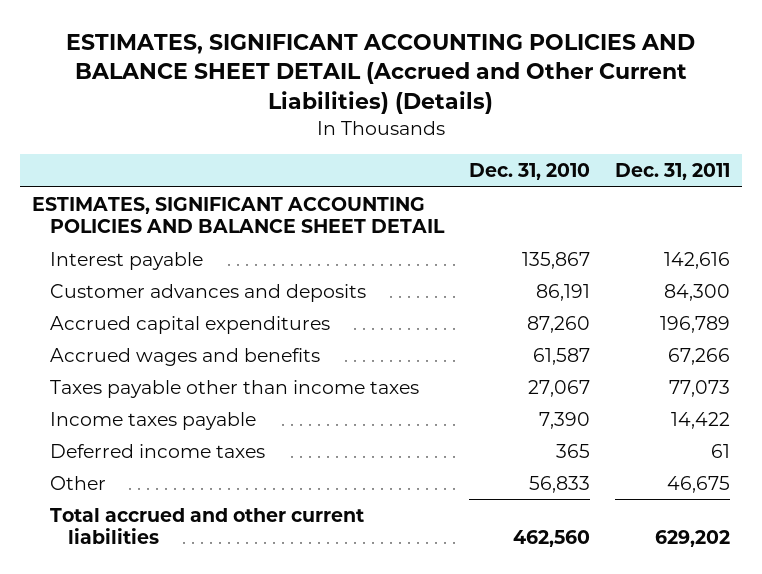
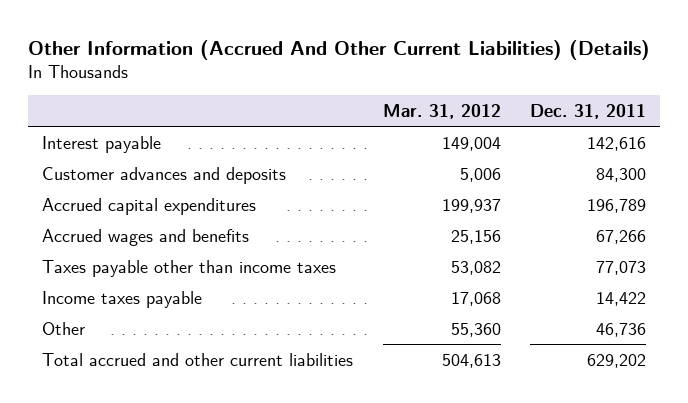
[66,33,696,115] ESTIMATES, SIGNIFICANT ACCOUNTING POLICIES AND BALANCE SHEET DETAIL (Accrued and Other Current Liabilities) (Details) -> [27,39,650,60] Other Information (Accrued And Other Current Liabilities) (Details)
[468,163,590,181] Dec. 31, 2010 -> none
none -> [382,103,501,119] Mar. 31, 2012
[32,196,445,234] ESTIMATES, SIGNIFICANT ACCOUNTING POLICIES AND BALANCE SHEET DETAIL -> none
[49,443,265,458] Deferred income taxes -> none
[666,475,730,493] 46,675 -> [595,322,646,337] 46,736

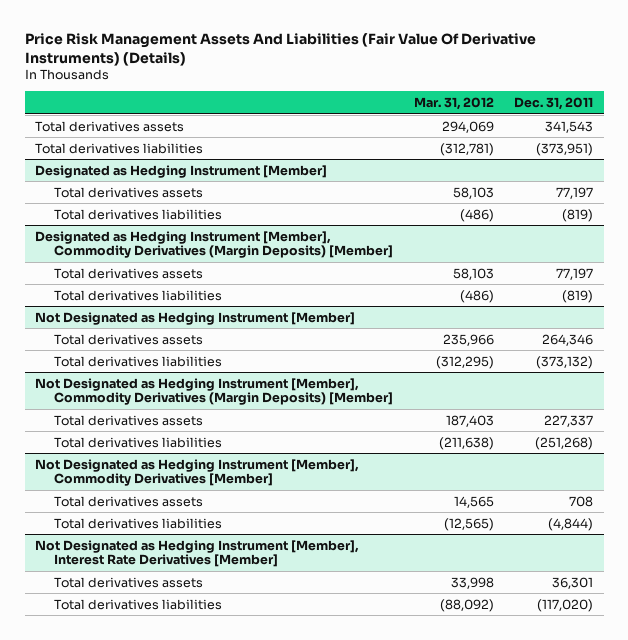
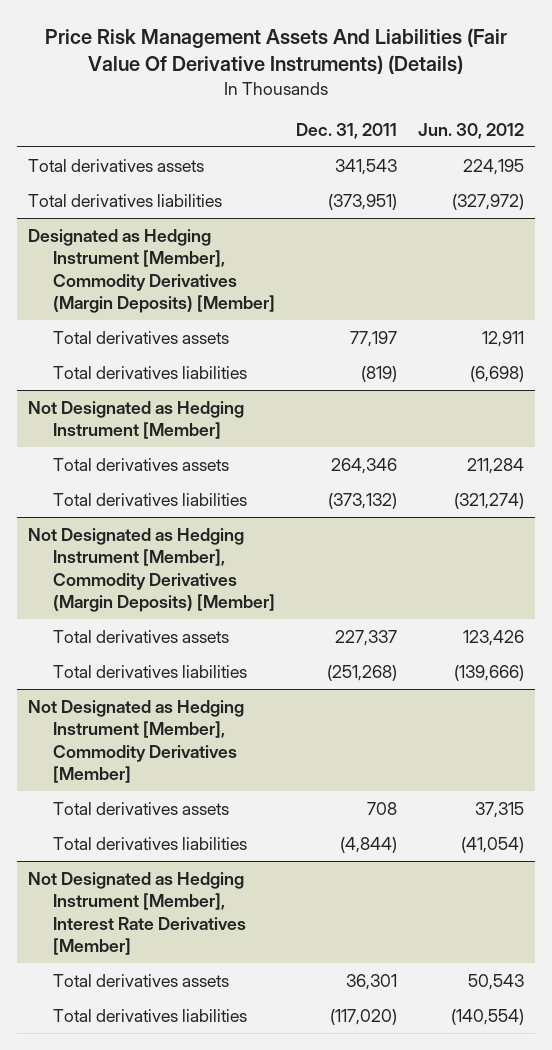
[413,97,494,111] Mar. 31, 2012 -> none
none -> [418,122,525,139] Jun. 30, 2012
[35,164,328,178] Designated as Hedging Instrument [Member] -> none
[53,186,203,198] Total derivatives assets -> none
[53,208,222,220] Total derivatives liabilities -> none

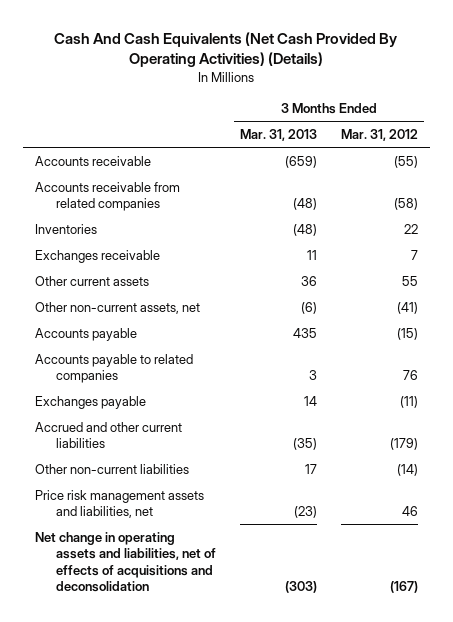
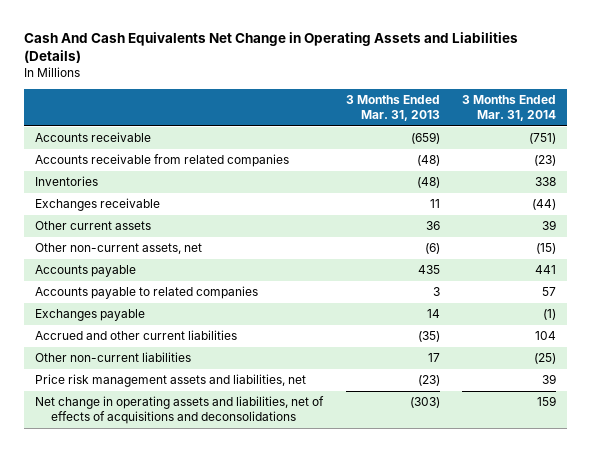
[54,31,398,68] Cash And Cash Equivalents (Net Cash Provided By Operating Activities) (Details) -> [24,31,519,63] Cash And Cash Equivalents Net Change in Operating Assets and Liabilities (Details)
[340,129,418,142] Mar. 31, 2012 -> none
none -> [462,95,557,122] 3 Months Ended Mar. 31, 2014
[35,531,216,593] Net change in operating assets and liabilities, net of effects of acquisitions and deconsolidation -> [35,396,325,425] Net change in operating assets and liabilities, net of effects of acquisitions and deconsolidations

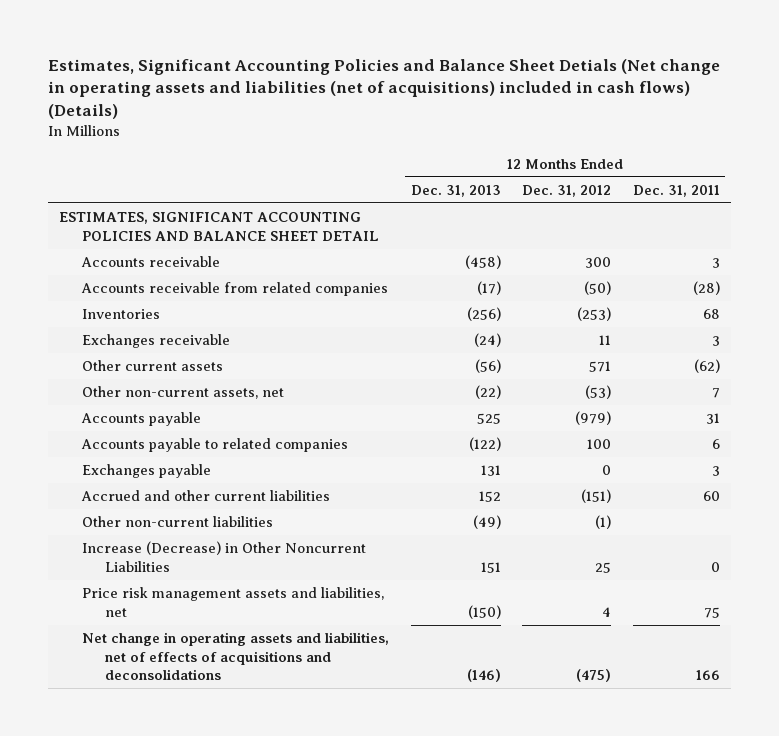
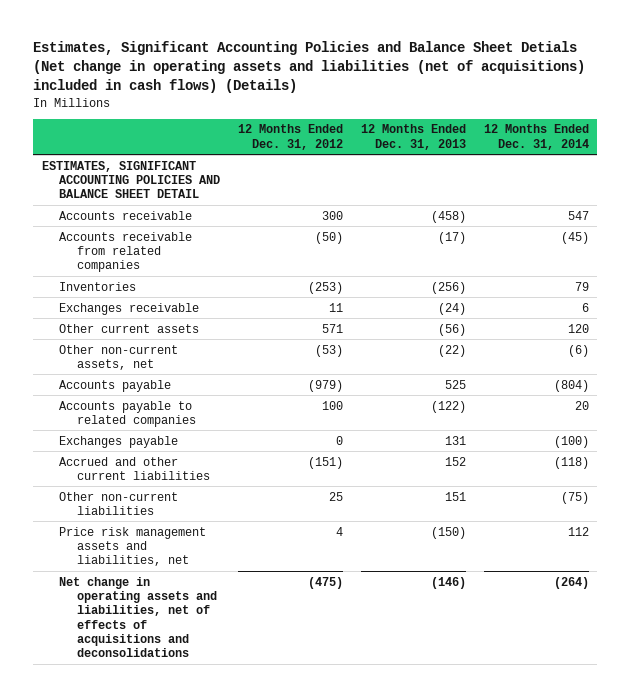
[632,184,720,197] Dec. 31, 2011 -> none
none -> [483,124,589,150] 12 Months Ended Dec. 31, 2014
[81,541,366,572] Increase (Decrease) in Other Noncurrent Liabilities -> none
[472,515,501,530] (49) -> [444,491,466,501] 151
[595,515,612,530] (1) -> [329,491,344,501] 25

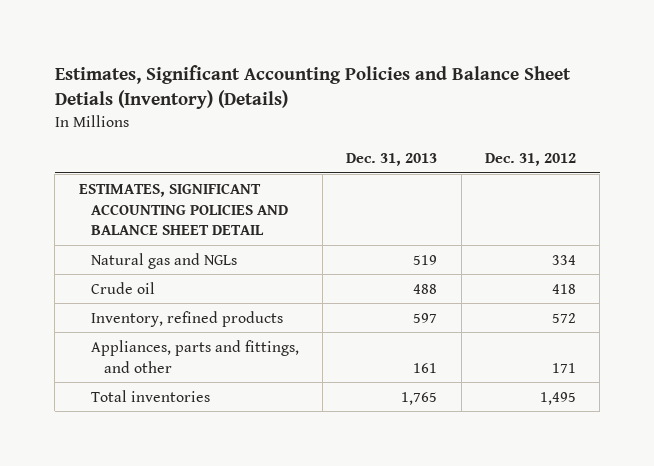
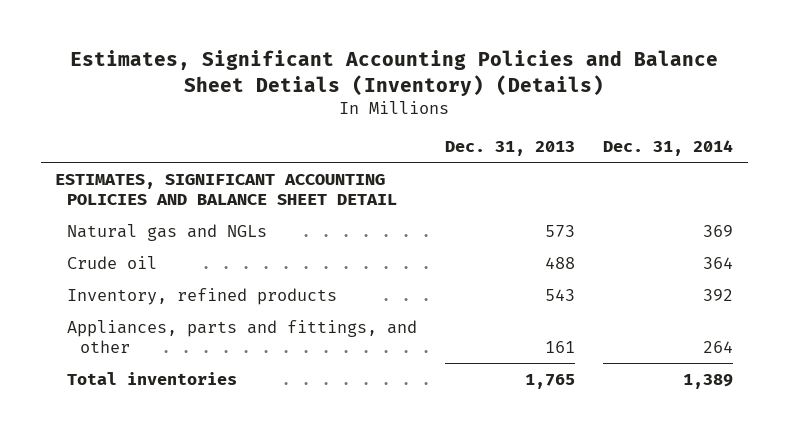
[484,153,576,167] Dec. 31, 2012 -> none
none -> [603,140,734,157] Dec. 31, 2014
[413,254,438,265] 519 -> [545,224,576,237] 573
[413,312,438,323] 597 -> [545,288,576,301] 543

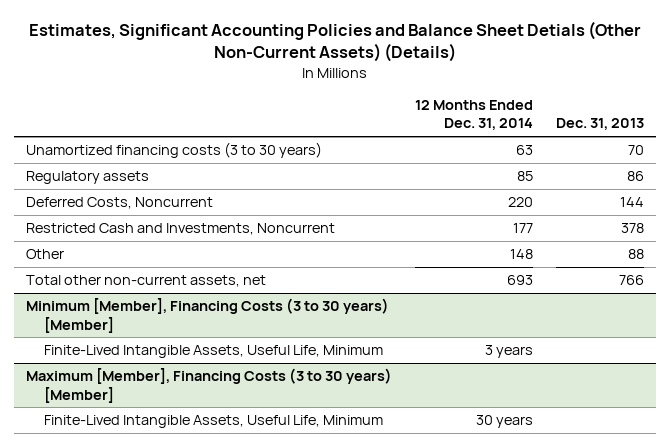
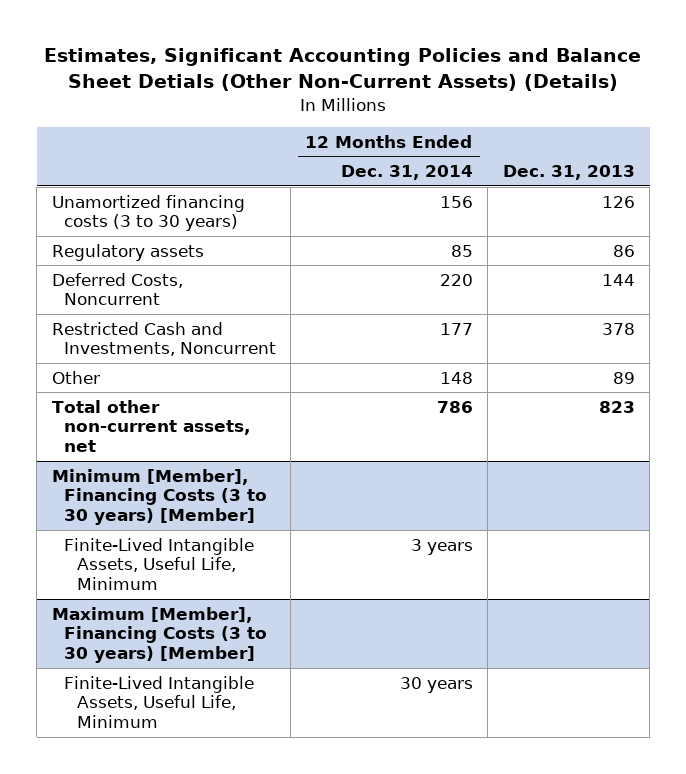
[516,145,534,156] 63 -> [439,195,473,208] 156
[628,145,645,156] 70 -> [601,195,635,208] 126
[628,249,645,260] 88 -> [612,371,635,384] 89
[507,275,534,286] 693 -> [436,400,473,413] 786
[619,275,645,286] 766 -> [598,400,635,413] 823

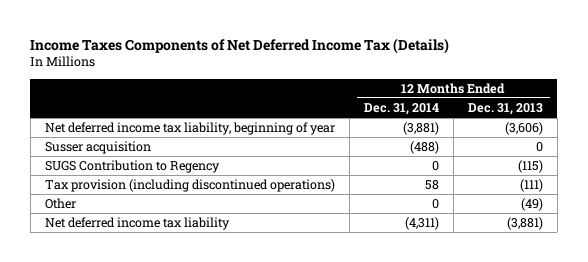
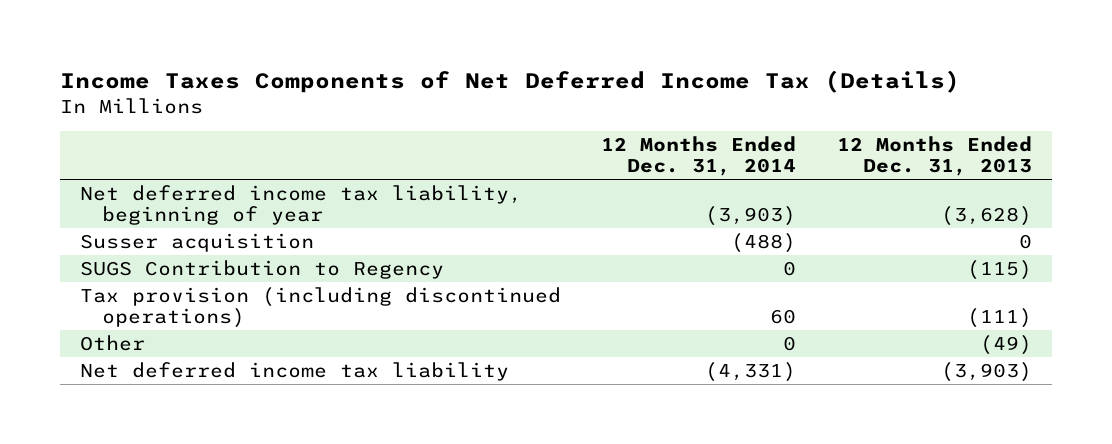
[402,122,439,136] (3,881) -> [705,206,797,227] (3,903)
[504,122,543,136] (3,606) -> [940,206,1032,227] (3,628)
[424,180,439,191] 58 -> [770,309,797,325] 60
[404,217,439,231] (4,311) -> [705,361,797,382] (4,331)
[506,217,543,231] (3,881) -> [940,361,1032,382] (3,903)

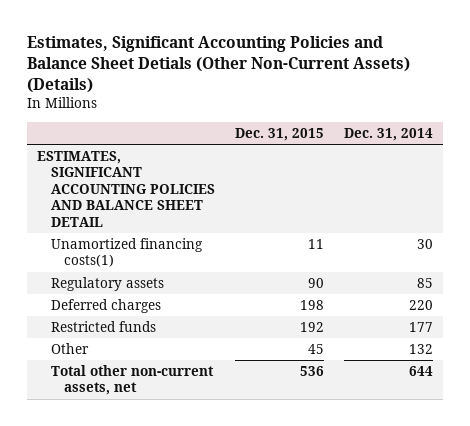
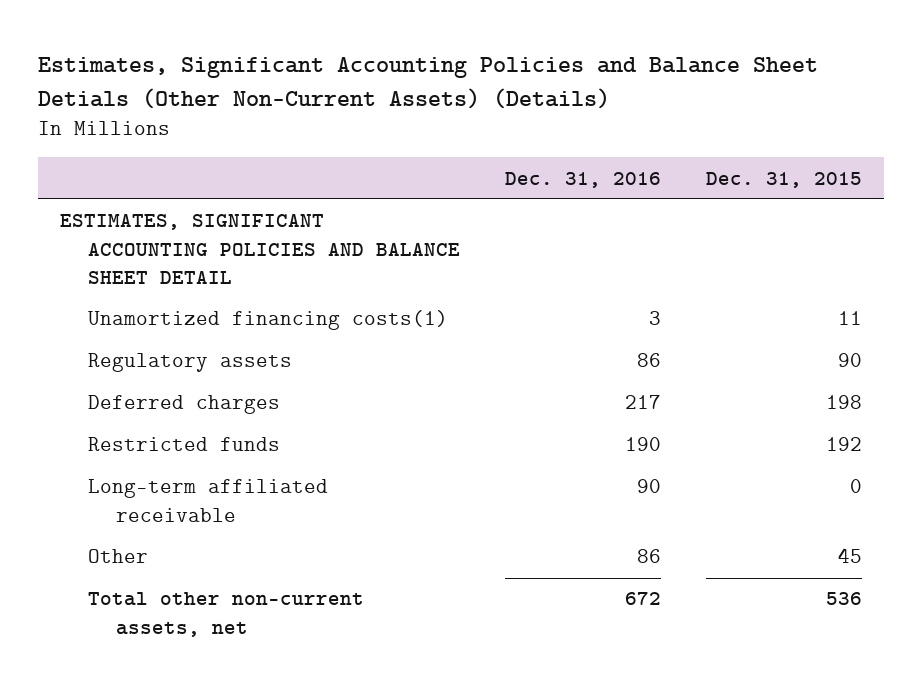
[343,127,433,141] Dec. 31, 2014 -> none
none -> [505,171,662,188] Dec. 31, 2016
none -> [88,479,329,522] Long-term affiliated receivable

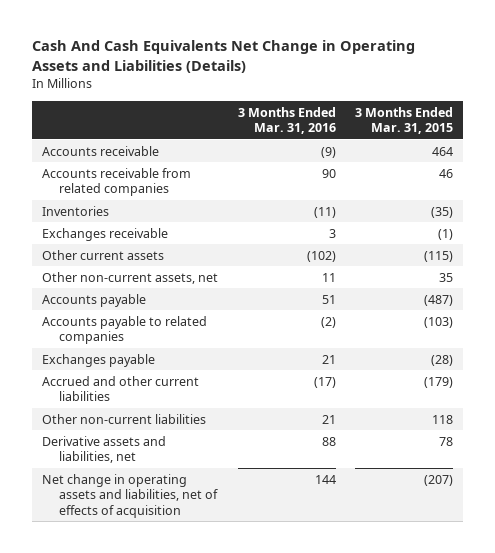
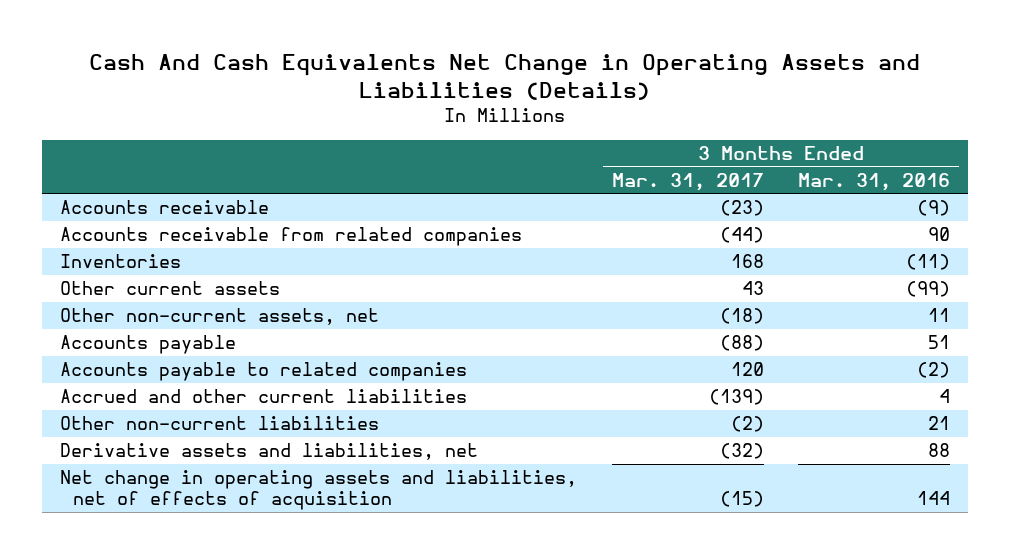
[355,106,454,135] 3 Months Ended Mar. 31, 2015 -> none
none -> [611,172,764,191] Mar. 31, 2017
[41,227,168,241] Exchanges receivable -> none
[306,250,336,262] (102) -> [906,281,951,298] (99)
[41,353,155,367] Exchanges payable -> none
[313,376,336,388] (17) -> [939,389,951,404] 4

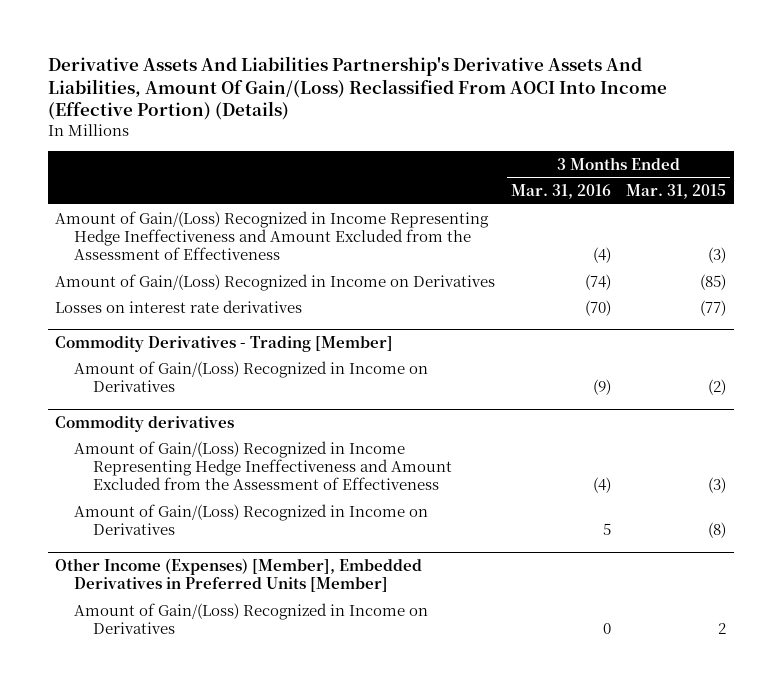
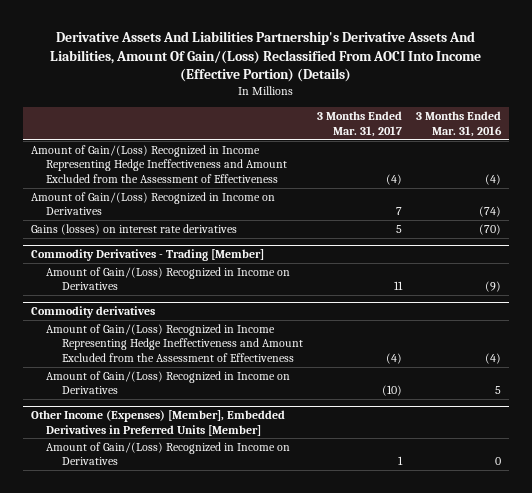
[626,184,727,200] Mar. 31, 2015 -> none
none -> [317,111,403,137] 3 Months Ended Mar. 31, 2017
[55,299,303,313] Losses on interest rate derivatives -> [30,223,237,235] Gains (losses) on interest rate derivatives

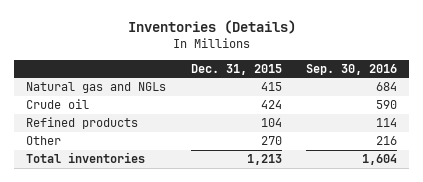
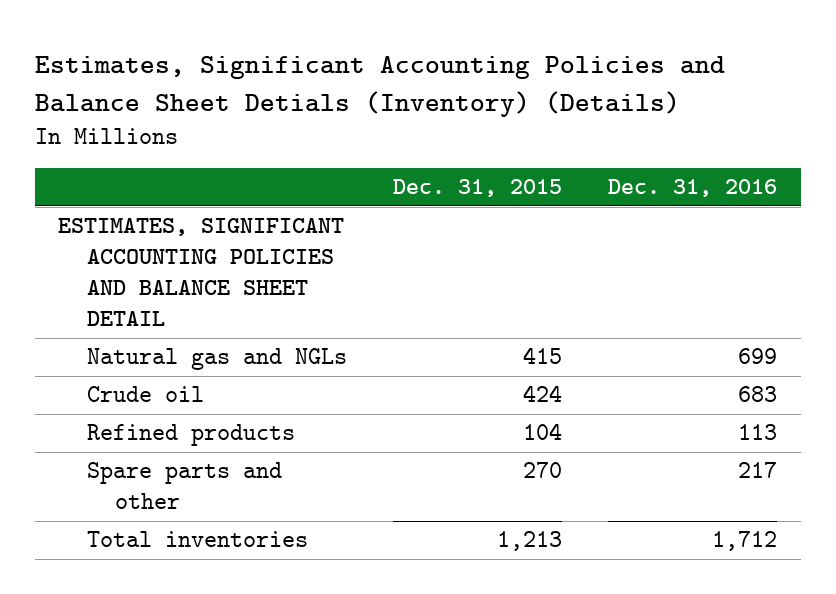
[127,20,296,35] Inventories (Details) -> [35,55,726,117] Estimates, Significant Accounting Policies and Balance Sheet Detials (Inventory) (Details)
[306,63,398,75] Sep. 30, 2016 -> none
none -> [608,179,778,198] Dec. 31, 2016
none -> [58,218,345,327] ESTIMATES, SIGNIFICANT ACCOUNTING POLICIES AND BALANCE SHEET DETAIL
[26,136,62,146] Other -> [86,462,282,510] Spare parts and other

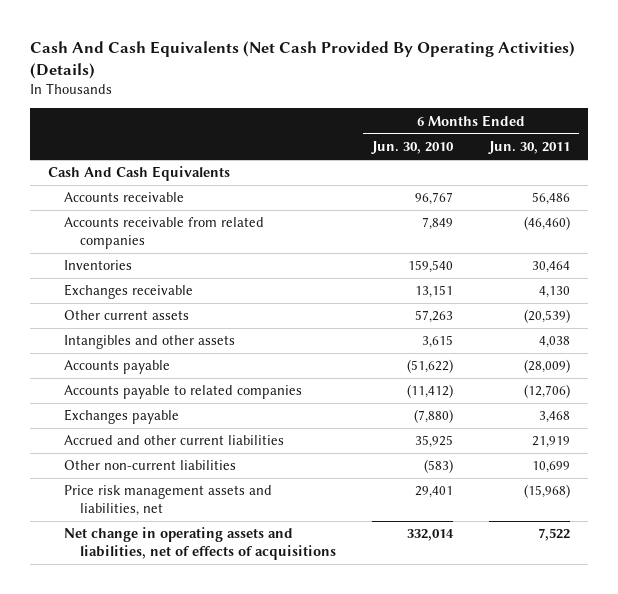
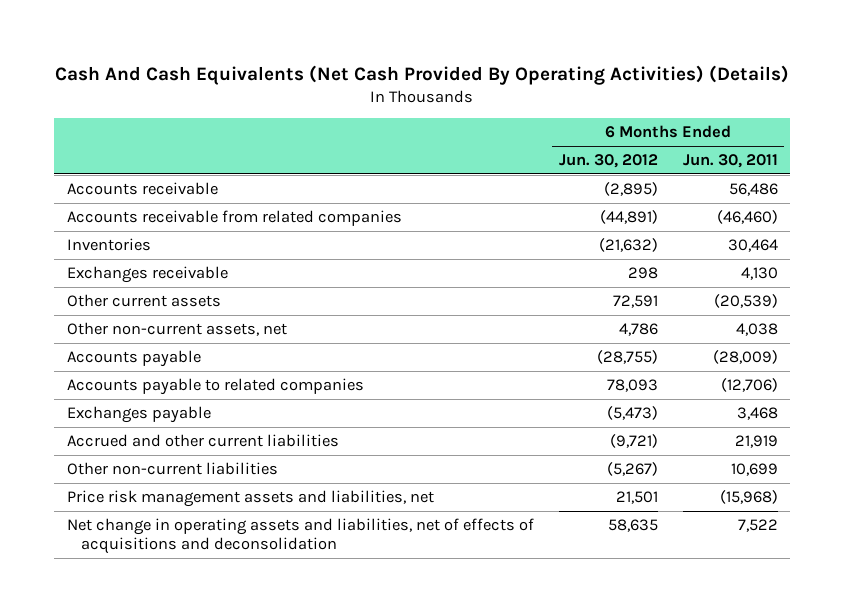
[371,141,455,155] Jun. 30, 2010 -> none
none -> [558,153,658,168] Jun. 30, 2012
[48,166,231,182] Cash And Cash Equivalents -> none
[64,335,236,350] Intangibles and other assets -> [66,321,287,336] Other non-current assets, net
[64,527,337,561] Net change in operating assets and liabilities, net of effects of acquisitions -> [66,517,534,555] Net change in operating assets and liabilities, net of effects of acquisitions and deconsolidation

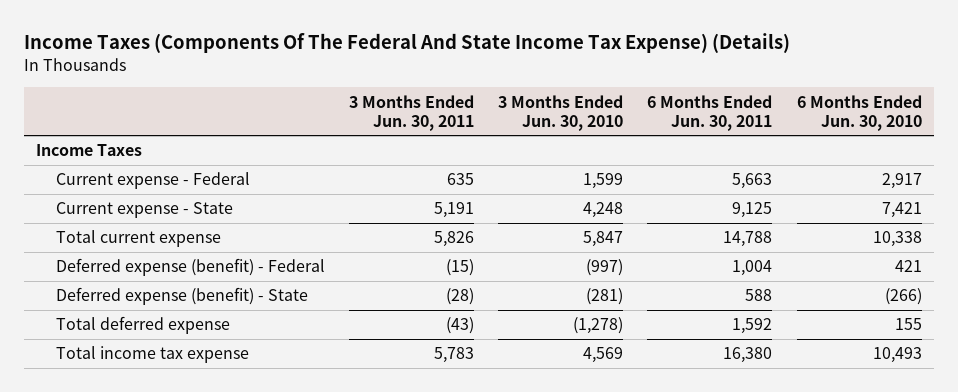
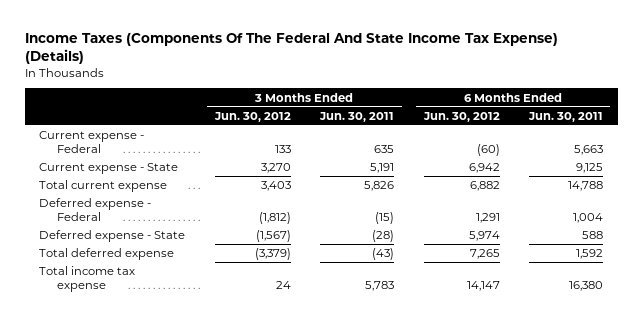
[498,94,624,131] 3 Months Ended Jun. 30, 2010 -> none
[796,94,922,131] 6 Months Ended Jun. 30, 2010 -> none
none -> [213,111,291,122] Jun. 30, 2012
none -> [422,111,500,122] Jun. 30, 2012
[36,144,143,157] Income Taxes -> none
[55,258,325,277] Deferred expense (benefit) - Federal -> [39,198,152,221] Deferred expense - Federal
[55,287,308,306] Deferred expense (benefit) - State -> [39,230,186,243] Deferred expense - State

